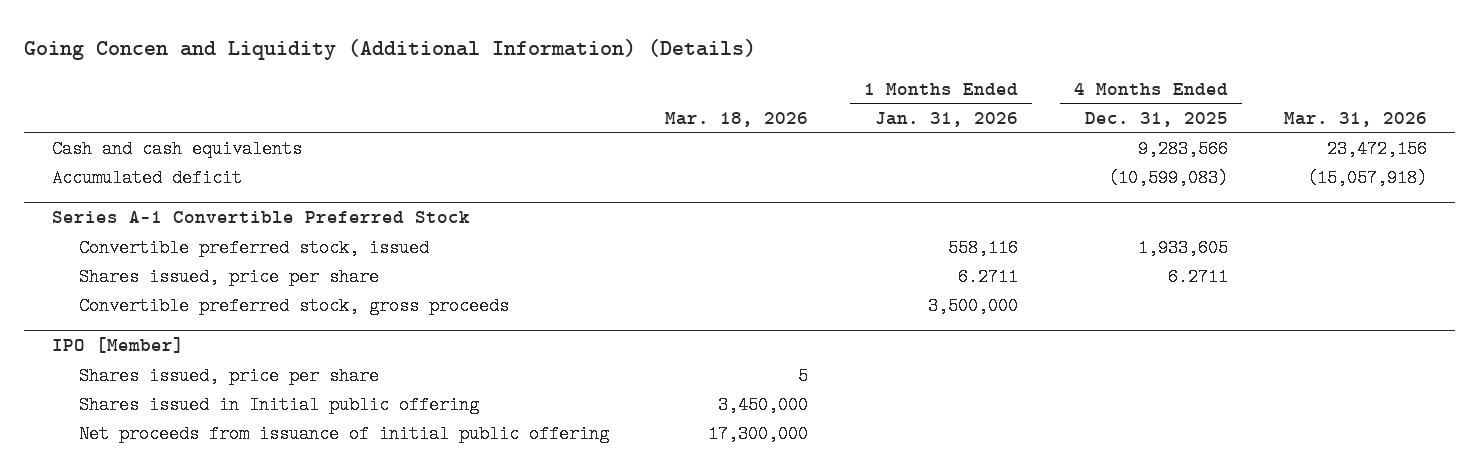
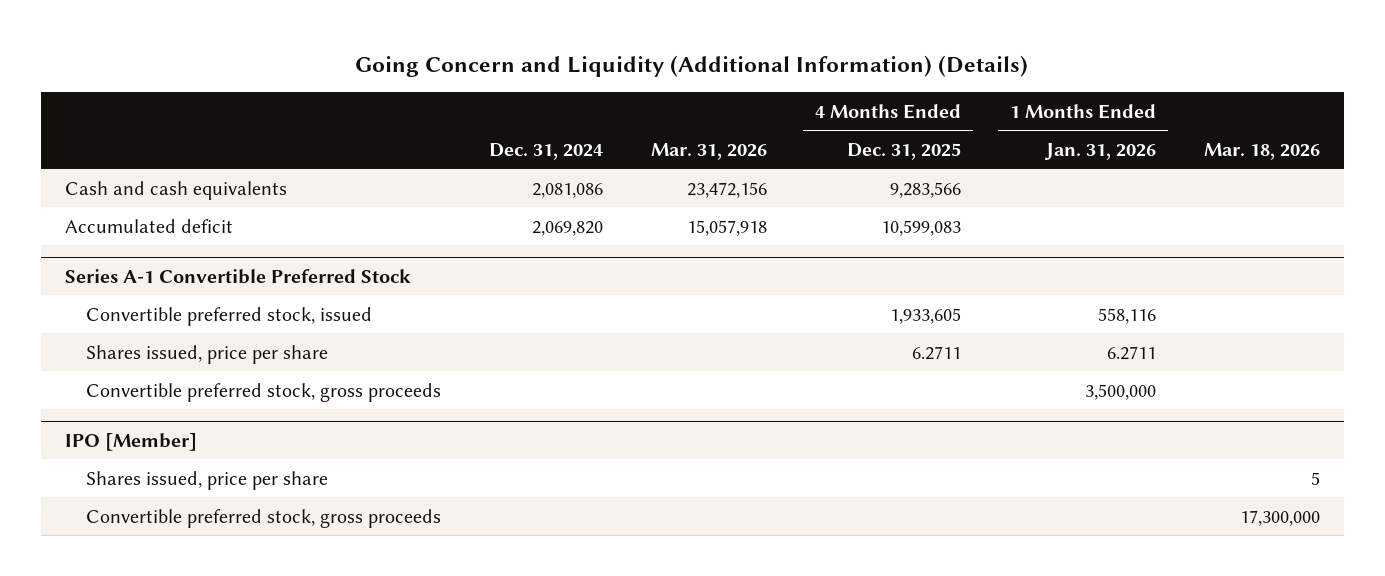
[24,38,757,60] Going Concen and Liquidity (Additional Information) (Details) -> [355,55,1029,78] Going Concern and Liquidity (Additional Information) (Details)
none -> [488,142,603,160] Dec. 31, 2024
[1107,168,1228,187] (10,599,083) -> [881,219,962,236] 10,599,083
[1306,168,1427,187] (15,057,918) -> [687,219,768,236] 15,057,918
[78,395,479,414] Shares issued in Initial public offering -> none
[78,424,609,443] Net proceeds from issuance of initial public offering -> [85,508,441,528] Convertible preferred stock, gross proceeds

